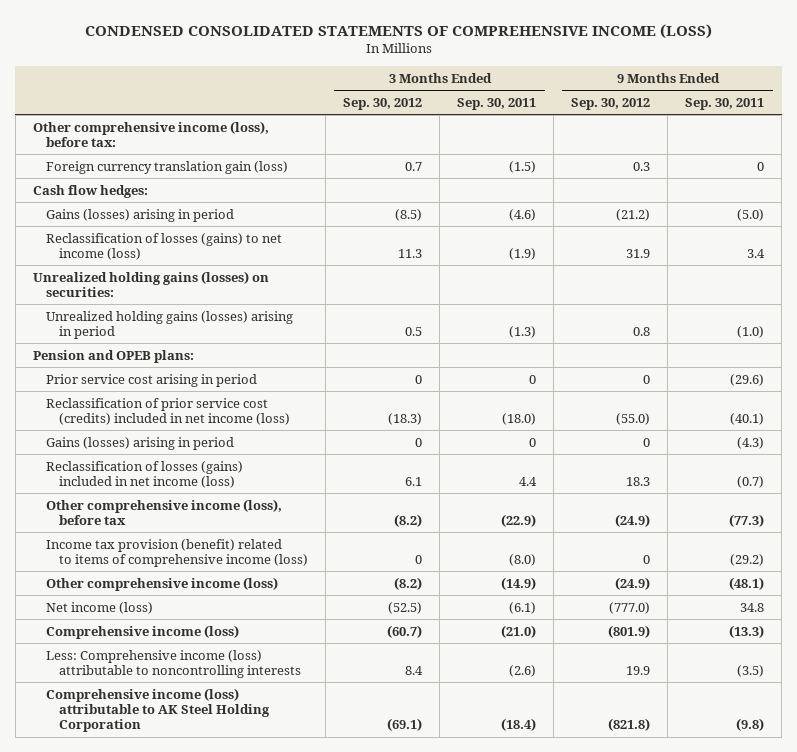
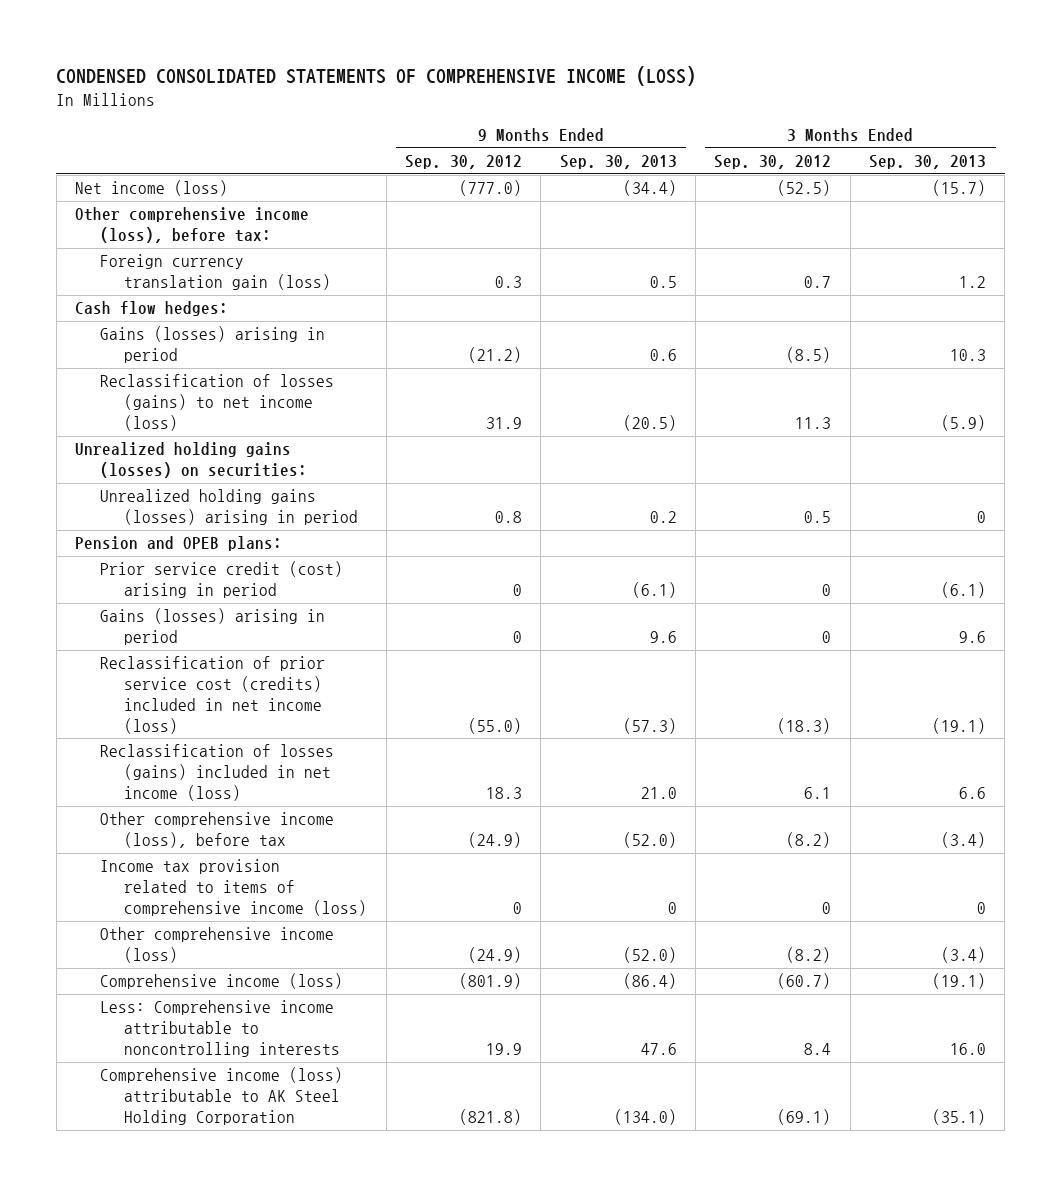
[457,97,537,110] Sep. 30, 2011 -> none
[685,97,765,110] Sep. 30, 2011 -> none
none -> [559,155,677,170] Sep. 30, 2013
none -> [869,155,987,170] Sep. 30, 2013
[46,601,154,614] Net income (loss) -> [75,180,229,197] Net income (loss)
[46,373,258,387] Prior service cost arising in period -> [99,561,343,599] Prior service credit (cost) arising in period
[46,397,291,426] Reclassification of prior service cost (credits) included in net income (loss) -> [99,656,325,734] Reclassification of prior service cost (credits) included in net income (loss)
[46,538,309,568] Income tax provision (benefit) related to items of comprehensive income (loss) -> [99,859,368,916] Income tax provision related to items of comprehensive income (loss)
[46,649,302,679] Less: Comprehensive income (loss) attributable to noncontrolling interests -> [99,1000,341,1057] Less: Comprehensive income attributable to noncontrolling interests

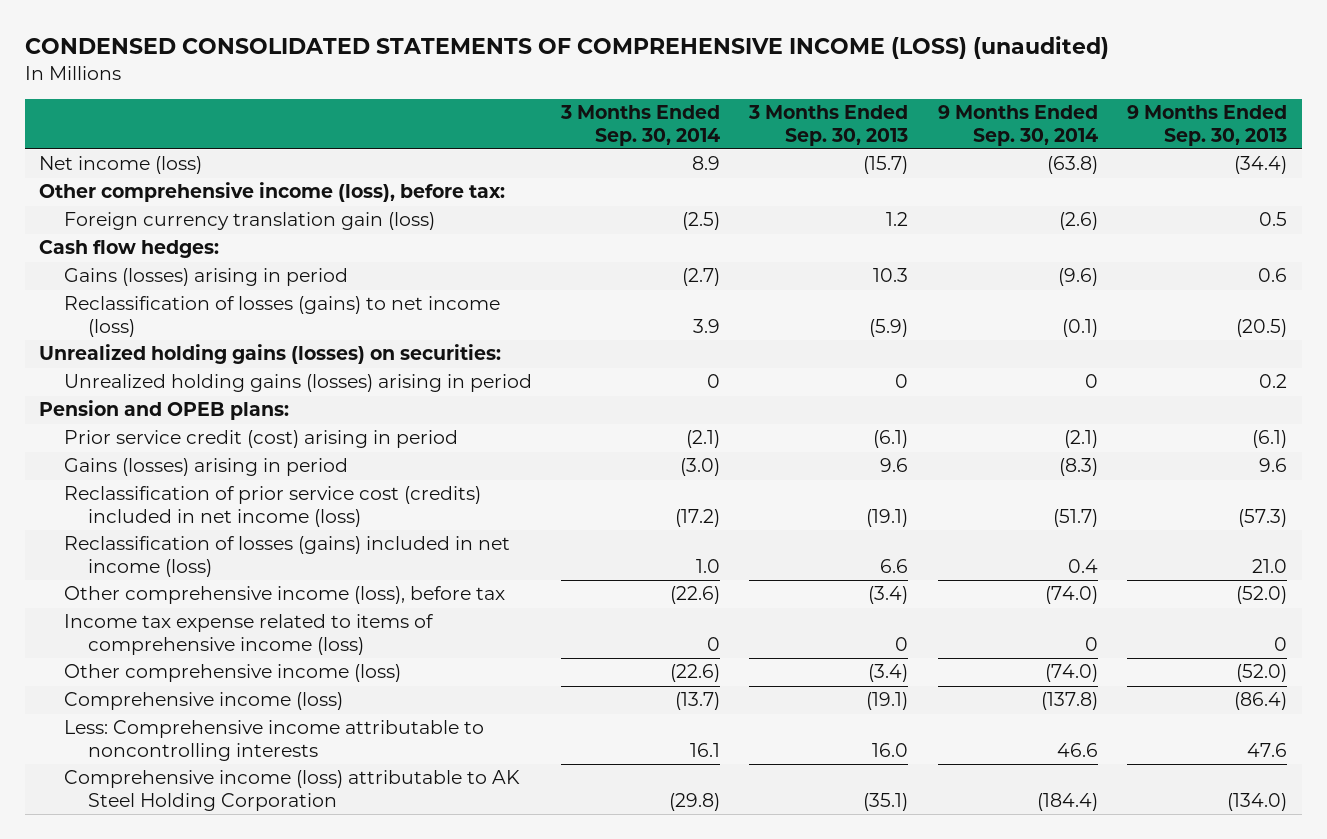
[56,66,697,87] CONDENSED CONSOLIDATED STATEMENTS OF COMPREHENSIVE INCOME (LOSS) -> [24,36,1109,60] CONDENSED CONSOLIDATED STATEMENTS OF COMPREHENSIVE INCOME (LOSS) (unaudited)
[404,155,522,170] Sep. 30, 2012 -> none
[714,155,832,170] Sep. 30, 2012 -> none
none -> [560,105,721,146] 3 Months Ended Sep. 30, 2014
none -> [937,105,1098,146] 9 Months Ended Sep. 30, 2014
[99,859,368,916] Income tax provision related to items of comprehensive income (loss) -> [63,614,434,655] Income tax expense related to items of comprehensive income (loss)

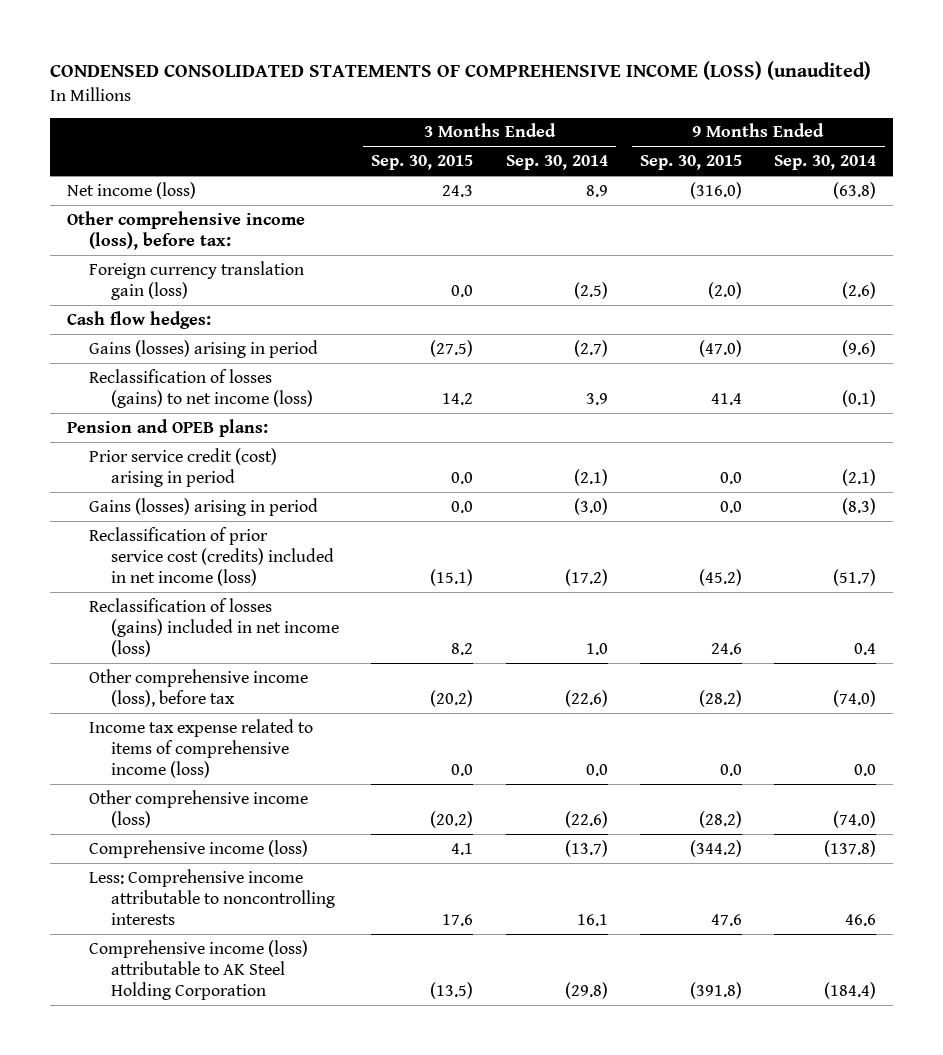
[748,105,909,146] 3 Months Ended Sep. 30, 2013 -> none
[1127,105,1288,146] 9 Months Ended Sep. 30, 2013 -> none
none -> [371,155,474,171] Sep. 30, 2015
none -> [640,155,743,171] Sep. 30, 2015
[39,344,502,365] Unrealized holding gains (losses) on securities: -> none
[63,374,532,393] Unrealized holding gains (losses) arising in period -> none
[707,636,721,651] 0 -> [585,763,608,776] 0.0
[1084,636,1098,651] 0 -> [854,763,877,776] 0.0

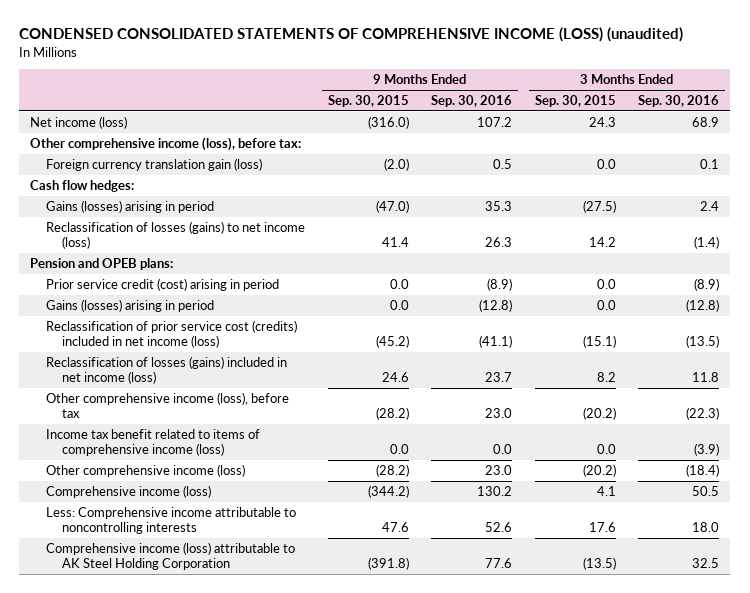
[505,155,608,171] Sep. 30, 2014 -> none
[774,155,877,171] Sep. 30, 2014 -> none
none -> [431,95,513,108] Sep. 30, 2016
none -> [638,95,720,108] Sep. 30, 2016
[88,718,313,778] Income tax expense related to items of comprehensive income (loss) -> [45,429,260,457] Income tax benefit related to items of comprehensive income (loss)

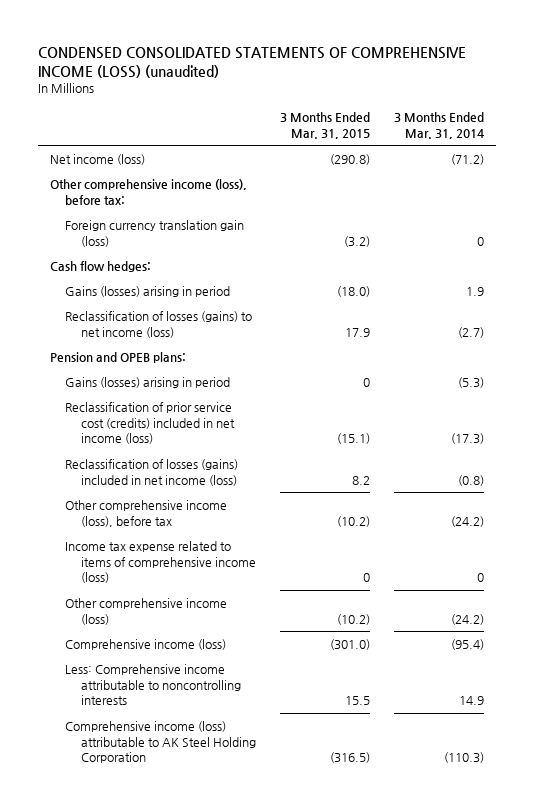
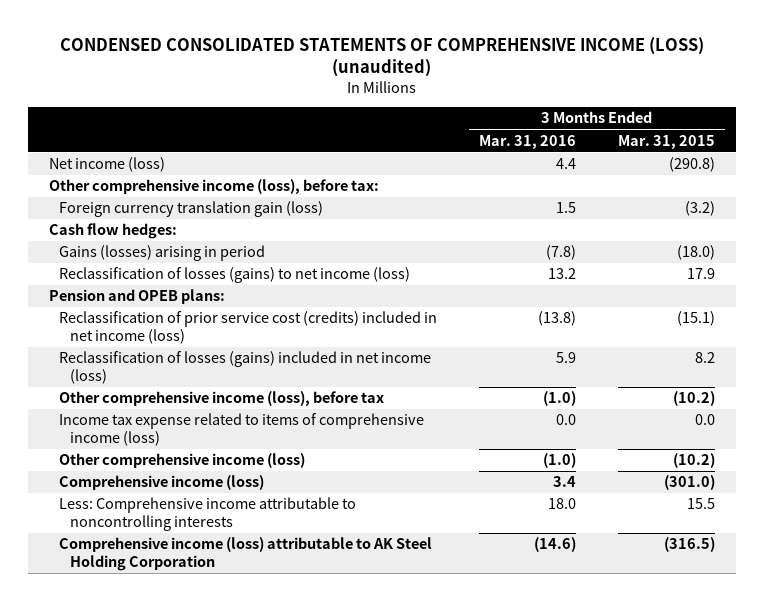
[393,112,484,140] 3 Months Ended Mar. 31, 2014 -> none
none -> [479,134,577,149] Mar. 31, 2016
[65,376,231,388] Gains (losses) arising in period -> none
[362,573,370,583] 0 -> [694,414,715,426] 0.0

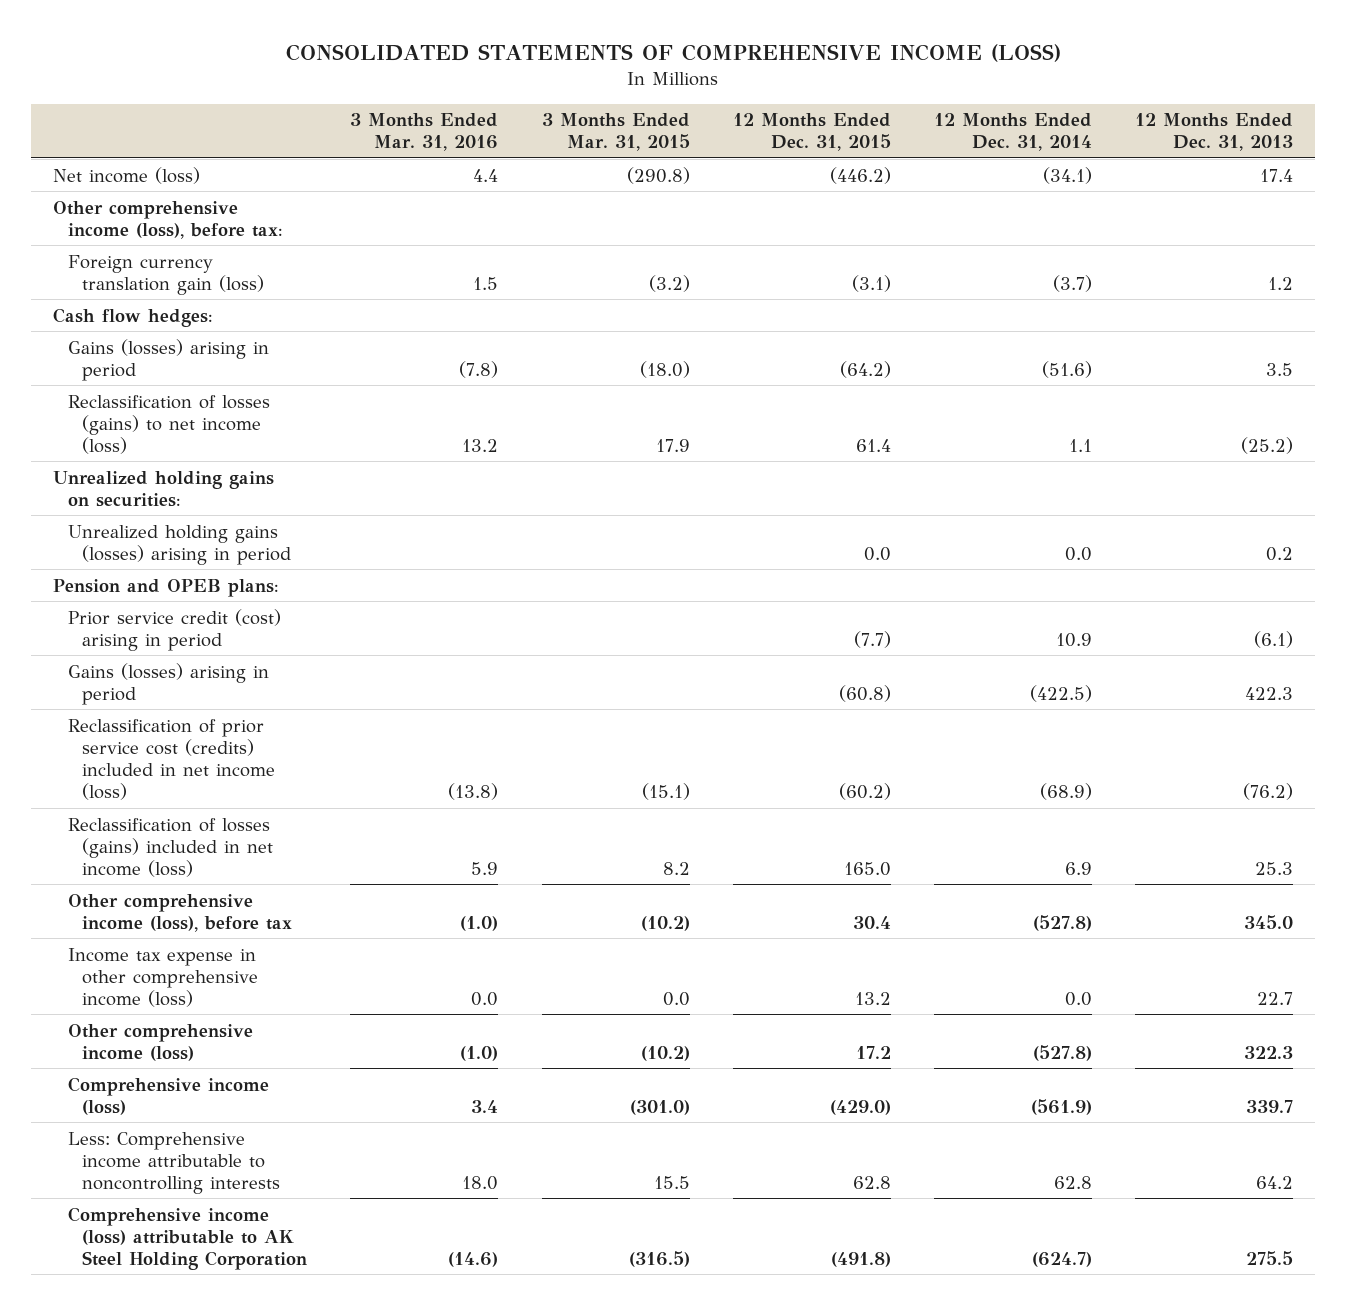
[59,36,704,78] CONDENSED CONSOLIDATED STATEMENTS OF COMPREHENSIVE INCOME (LOSS) (unaudited) -> [286,44,1062,63] CONSOLIDATED STATEMENTS OF COMPREHENSIVE INCOME (LOSS)
none -> [732,113,891,152] 12 Months Ended Dec. 31, 2015
none -> [933,113,1092,152] 12 Months Ended Dec. 31, 2014
none -> [1135,113,1294,152] 12 Months Ended Dec. 31, 2013
none -> [52,470,274,507] Unrealized holding gains on securities:
none -> [67,524,292,565] Unrealized holding gains (losses) arising in period
none -> [67,608,281,651] Prior service credit (cost) arising in period
none -> [67,662,269,705] Gains (losses) arising in period
[59,413,425,446] Income tax expense related to items of comprehensive income (loss) -> [67,947,259,1007] Income tax expense in other comprehensive income (loss)

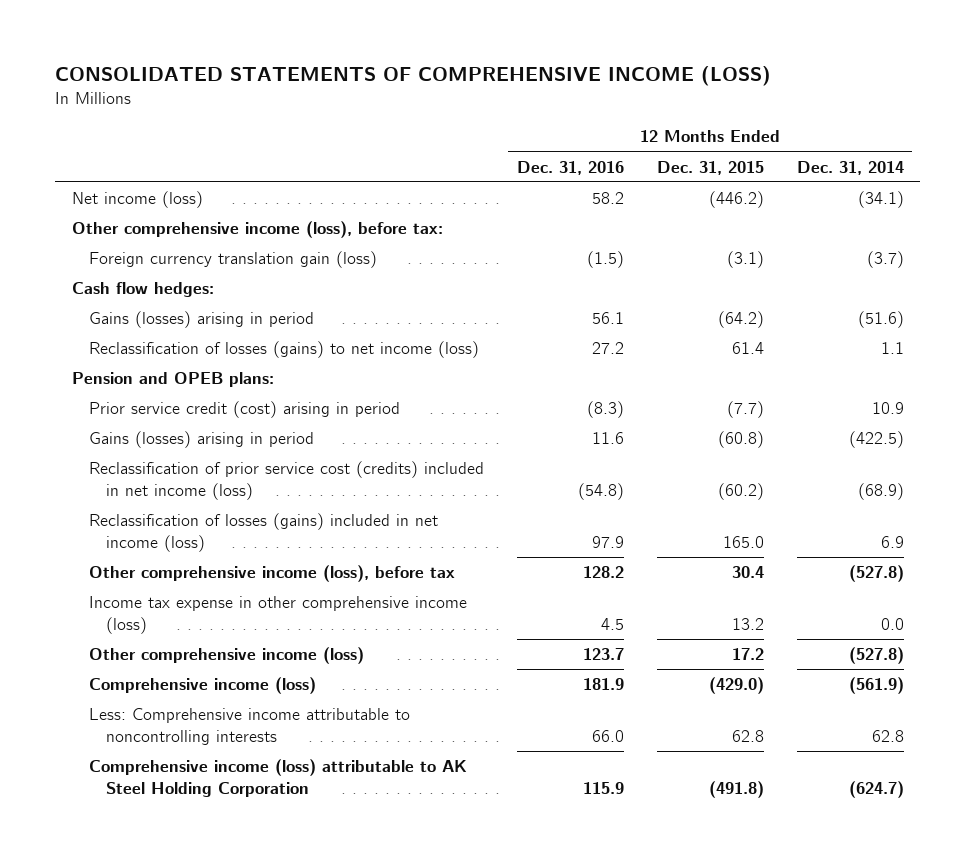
[350,113,499,152] 3 Months Ended Mar. 31, 2016 -> none
[541,113,690,152] 3 Months Ended Mar. 31, 2015 -> none
[1135,113,1294,152] 12 Months Ended Dec. 31, 2013 -> none
none -> [516,160,624,175] Dec. 31, 2016
[52,470,274,507] Unrealized holding gains on securities: -> none
[67,524,292,565] Unrealized holding gains (losses) arising in period -> none

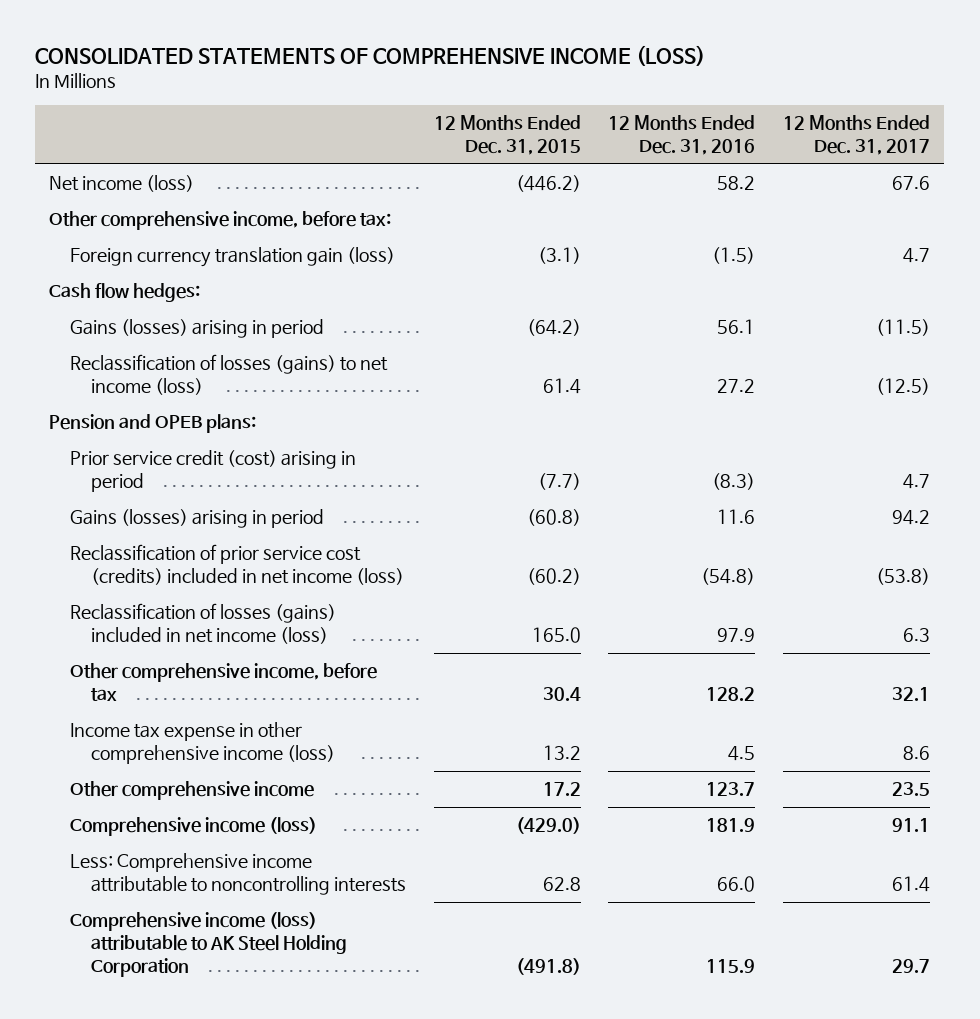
[796,160,904,175] Dec. 31, 2014 -> none
none -> [783,115,931,156] 12 Months Ended Dec. 31, 2017
[71,221,443,239] Other comprehensive income (loss), before tax: -> [49,211,392,231] Other comprehensive income, before tax:
[88,565,455,583] Other comprehensive income (loss), before tax -> [70,663,378,702] Other comprehensive income, before tax
[88,647,364,665] Other comprehensive income (loss) -> [70,781,315,801] Other comprehensive income

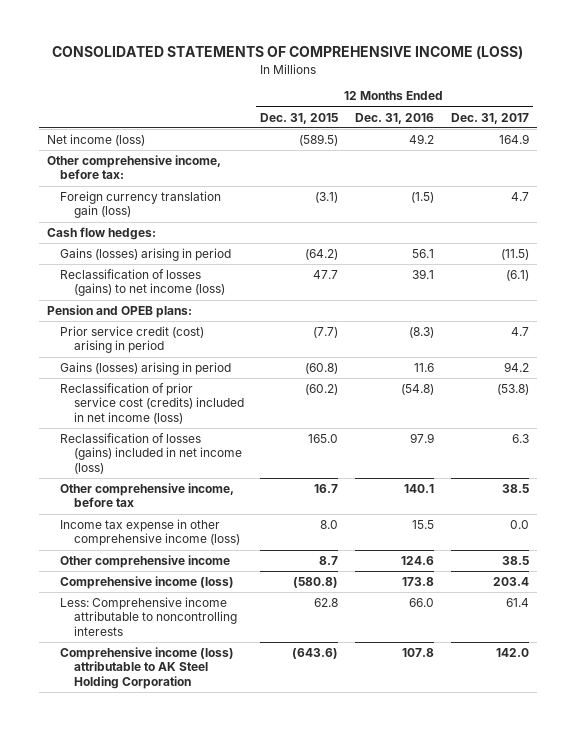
[515,175,581,193] (446.2) -> [299,133,339,146] (589.5)
[717,176,756,191] 58.2 -> [408,133,434,144] 49.2
[892,176,931,191] 67.6 -> [498,133,529,144] 164.9
[542,378,581,395] 61.4 -> [313,269,339,279] 47.7
[717,379,756,394] 27.2 -> [411,268,434,279] 39.1
[876,378,931,396] (12.5) -> [505,269,529,281] (6.1)
[542,687,581,702] 30.4 -> [314,483,339,493] 16.7
[706,687,756,702] 128.2 -> [403,483,434,493] 140.1
[892,687,931,702] 32.1 -> [501,483,529,493] 38.5
[542,745,581,761] 13.2 -> [320,519,339,529] 8.0
[728,746,756,762] 4.5 -> [411,519,434,529] 15.5
[903,746,931,761] 8.6 -> [509,519,529,529] 0.0
[542,782,581,797] 17.2 -> [319,555,339,565] 8.7
[706,782,756,797] 123.7 -> [400,555,434,565] 124.6
[892,782,931,797] 23.5 -> [501,555,529,565] 38.5
[515,817,581,835] (429.0) -> [293,576,339,588] (580.8)
[706,818,756,833] 181.9 -> [401,576,434,586] 173.8
[892,818,931,833] 91.1 -> [492,576,529,586] 203.4
[515,958,581,976] (491.8) -> [292,647,339,659] (643.6)
[706,959,756,974] 115.9 -> [401,647,434,657] 107.8
[892,959,931,974] 29.7 -> [495,647,529,657] 142.0

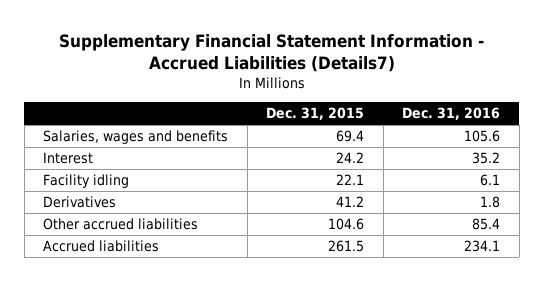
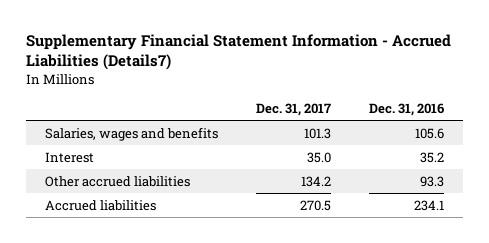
[266,107,365,121] Dec. 31, 2015 -> none
none -> [256,103,332,117] Dec. 31, 2017
[43,174,130,189] Facility idling -> none
[43,196,117,209] Derivatives -> none
[472,218,501,231] 85.4 -> [419,175,444,187] 93.3

